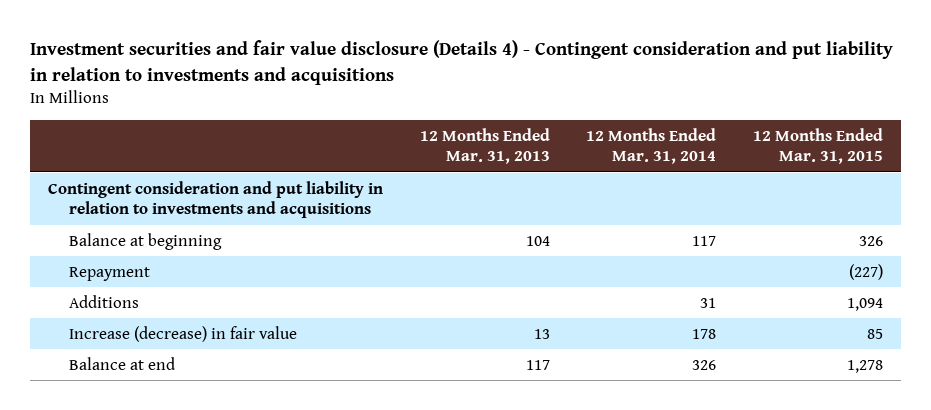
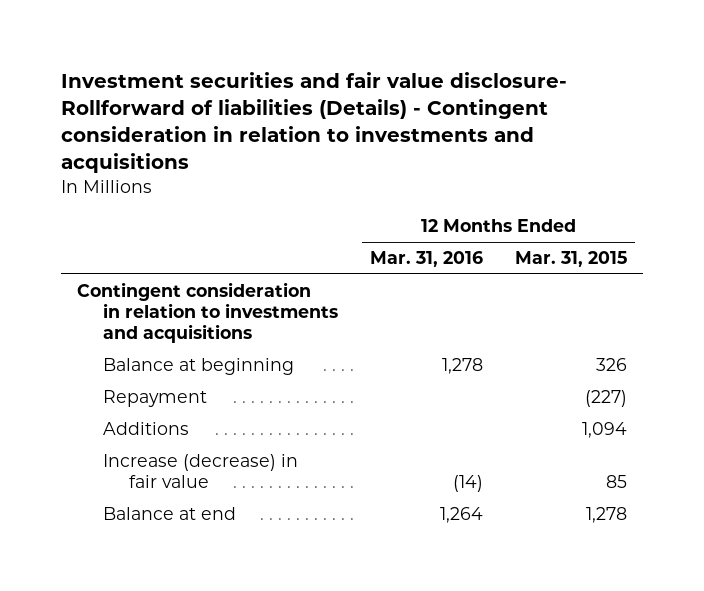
[29,40,893,85] Investment securities and fair value disclosure (Details 4) - Contingent consideration and put liability in relation to investments and acquisitions -> [60,71,567,174] Investment securities and fair value disclosure- Rollforward of liabilities (Details) - Contingent consideration in relation to investments and acquisitions
[419,127,550,164] 12 Months Ended Mar. 31, 2013 -> none
[586,127,717,164] 12 Months Ended Mar. 31, 2014 -> none
none -> [370,251,484,268] Mar. 31, 2016
[47,180,383,219] Contingent consideration and put liability in relation to investments and acquisitions -> [76,282,338,344] Contingent consideration in relation to investments and acquisitions

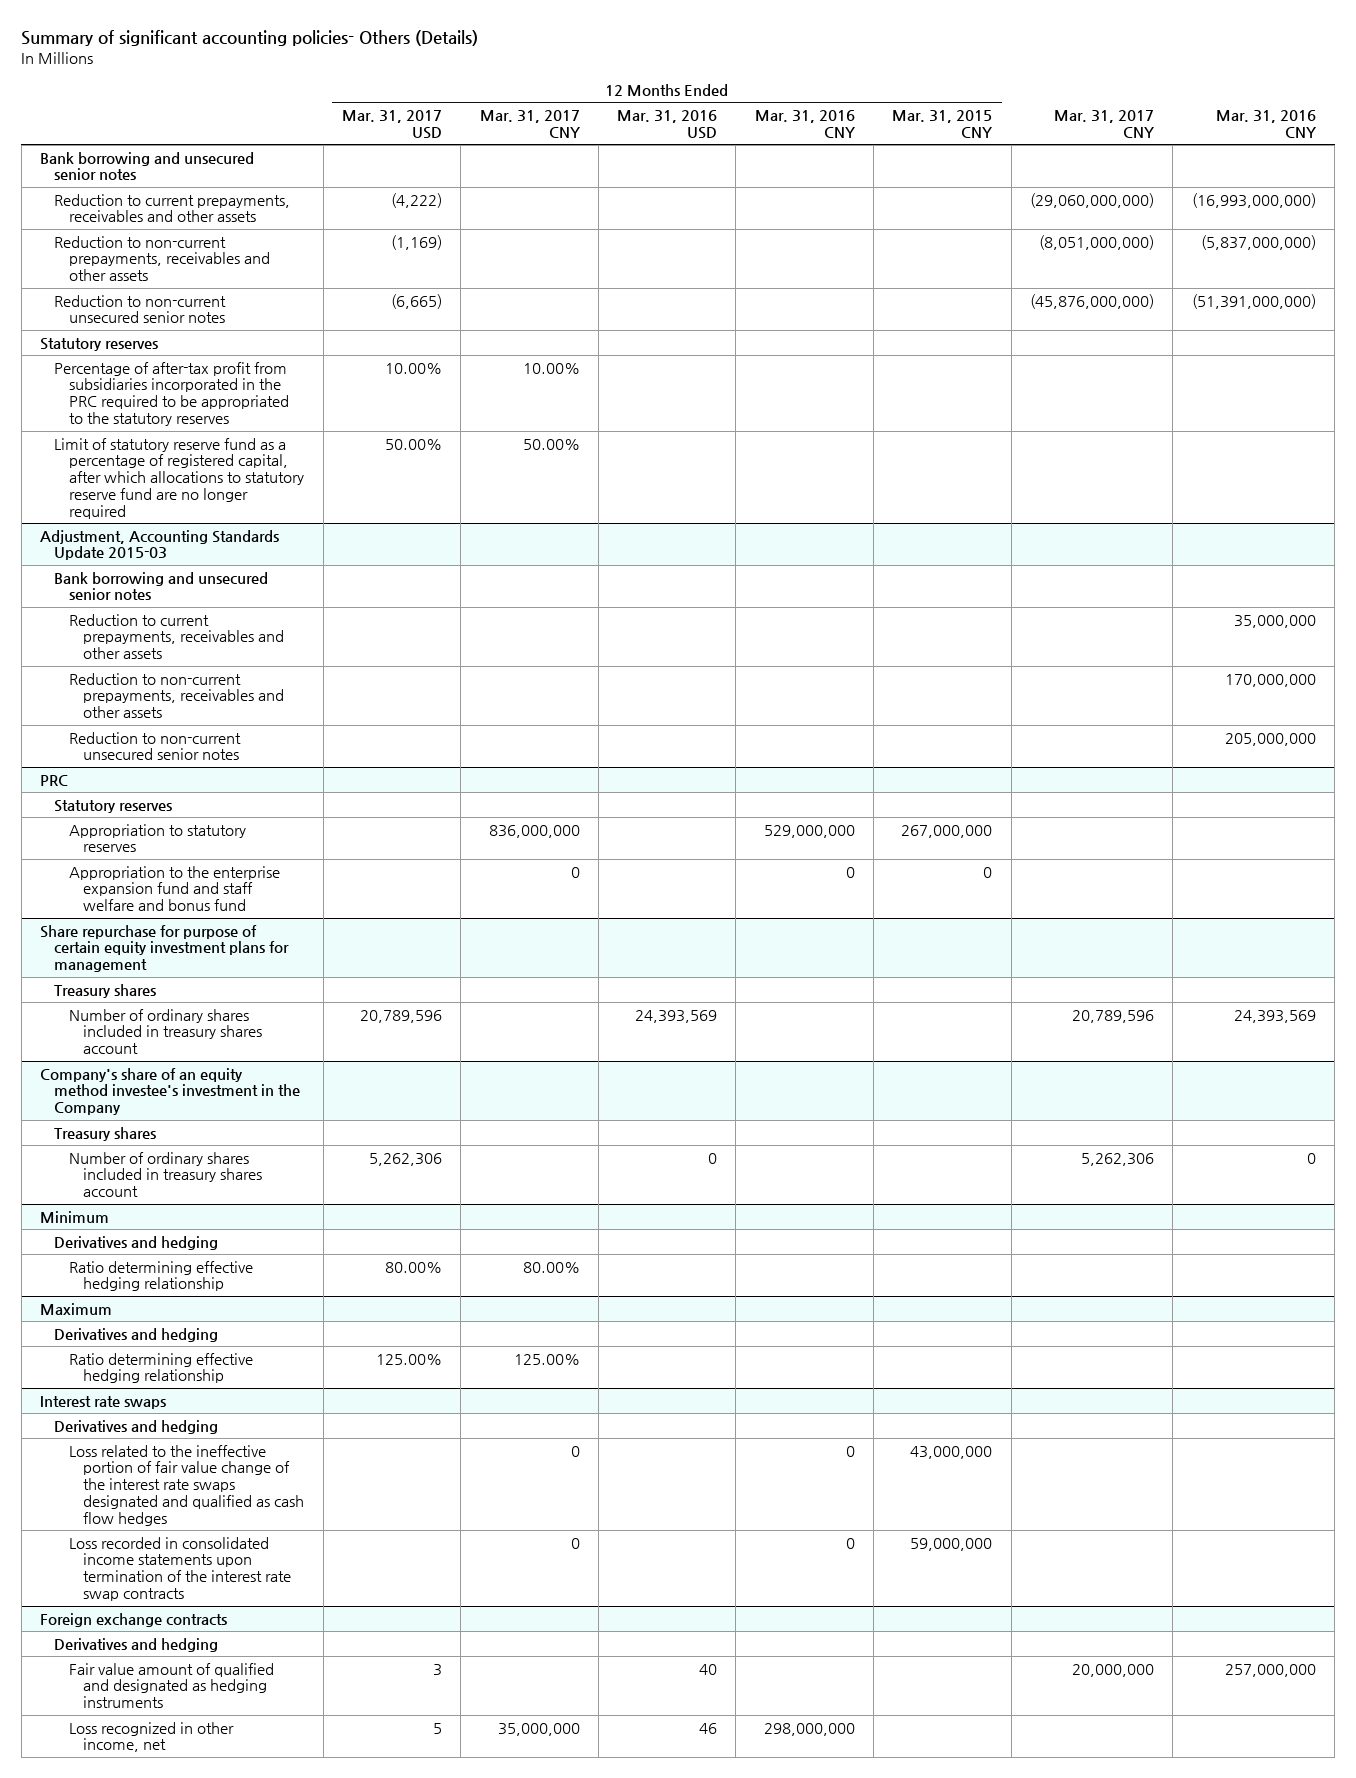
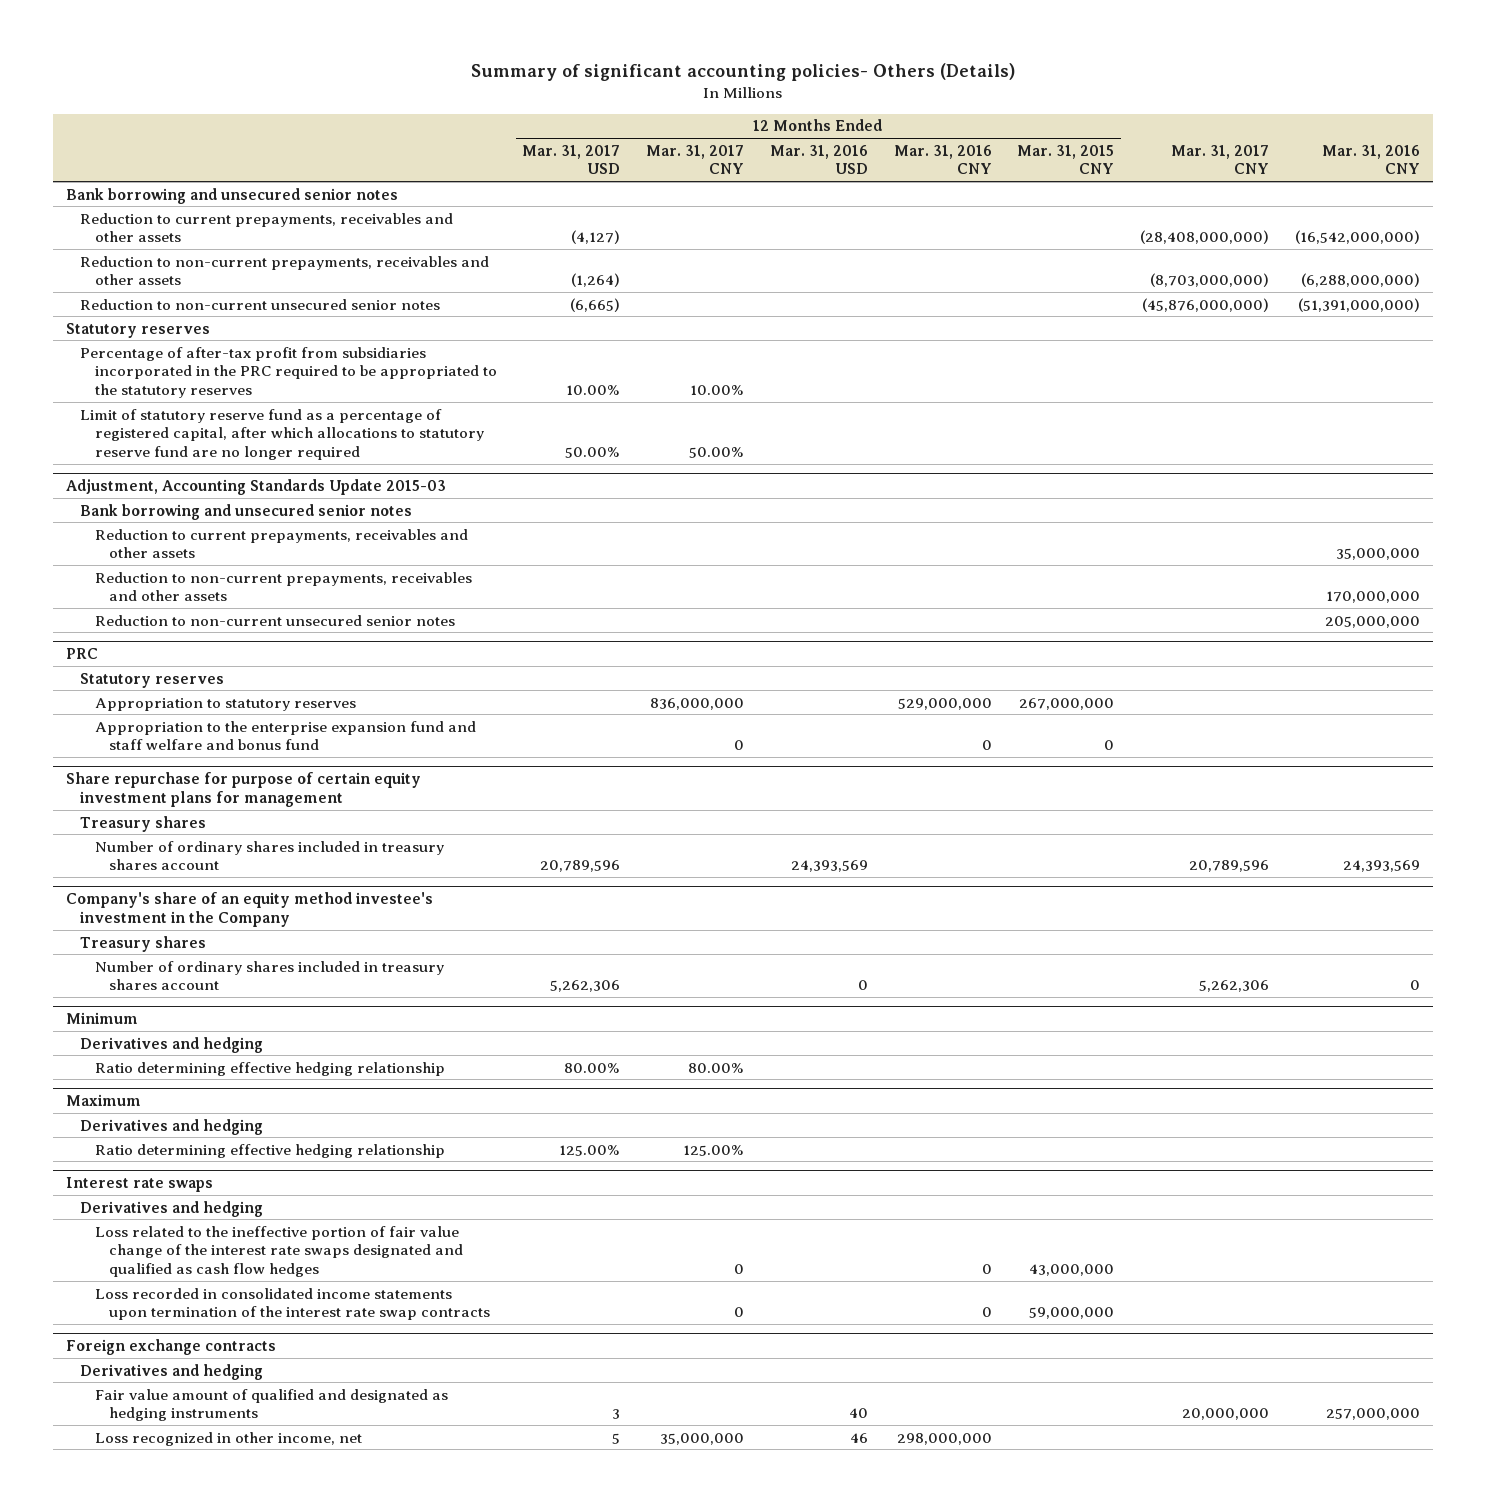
[390,192,442,208] (4,222) -> [571,230,621,245] (4,127)
[1030,192,1155,208] (29,060,000,000) -> [1140,230,1270,245] (28,408,000,000)
[1191,192,1316,208] (16,993,000,000) -> [1294,230,1420,245] (16,542,000,000)
[390,234,442,250] (1,169) -> [571,273,621,288] (1,264)
[1039,234,1155,250] (8,051,000,000) -> [1150,273,1270,288] (8,703,000,000)
[1200,234,1316,250] (5,837,000,000) -> [1300,273,1420,288] (6,288,000,000)

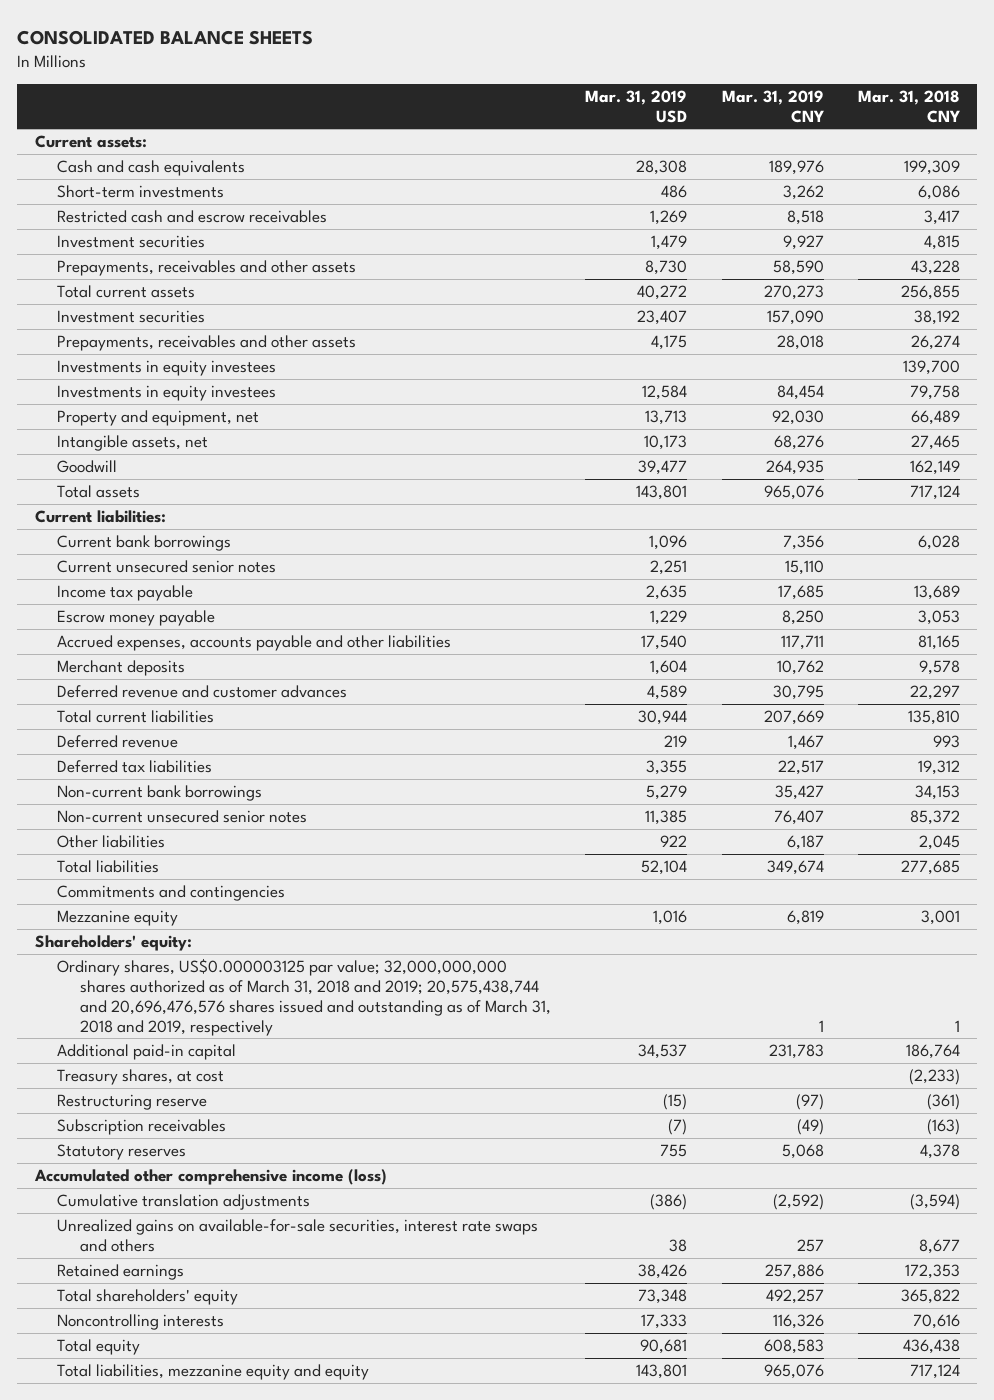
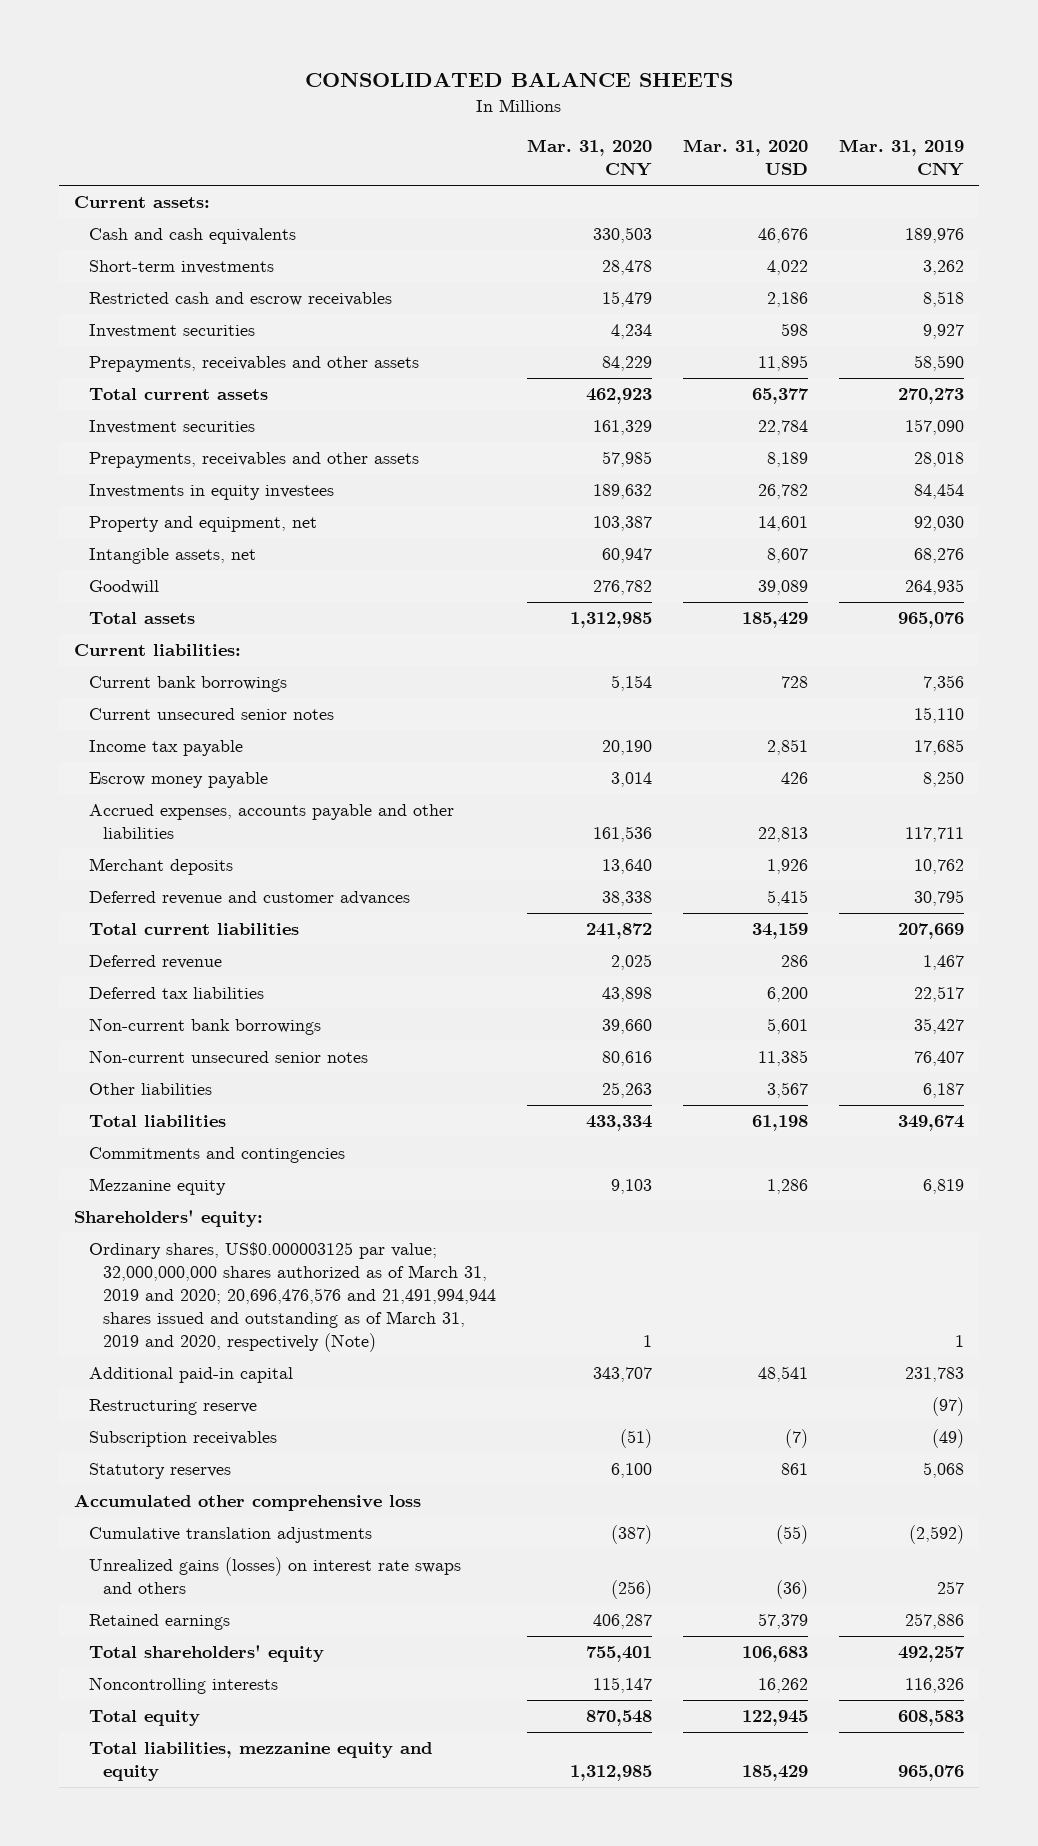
[585,89,688,123] Mar. 31, 2019 USD -> none
[857,89,960,123] Mar. 31, 2018 CNY -> none
none -> [527,139,653,177] Mar. 31, 2020 CNY
none -> [683,139,809,176] Mar. 31, 2020 USD
[57,360,277,377] Investments in equity investees -> none
[57,958,552,1036] Ordinary shares, US$0.000003125 par value; 32,000,000,000 shares authorized as of March 31, 2018 and 2019; 20,575,438,744 and 20,696,476,576 shares issued and outstanding as of March 31, 2018 and 2019, respectively -> [88,1242,497,1352] Ordinary shares, US$0.000003125 par value; 32,000,000,000 shares authorized as of March 31, 2019 and 2020; 20,696,476,576 and 21,491,994,944 shares issued and outstanding as of March 31, 2019 and 2020, respectively (Note)
[57,1069,225,1086] Treasury shares, at cost -> none
[33,1169,387,1186] Accumulated other comprehensive income (loss) -> [74,1494,422,1512] Accumulated other comprehensive loss
[57,1219,539,1252] Unrealized gains on available-for-sale securities, interest rate swaps and others -> [88,1557,461,1595] Unrealized gains (losses) on interest rate swaps and others

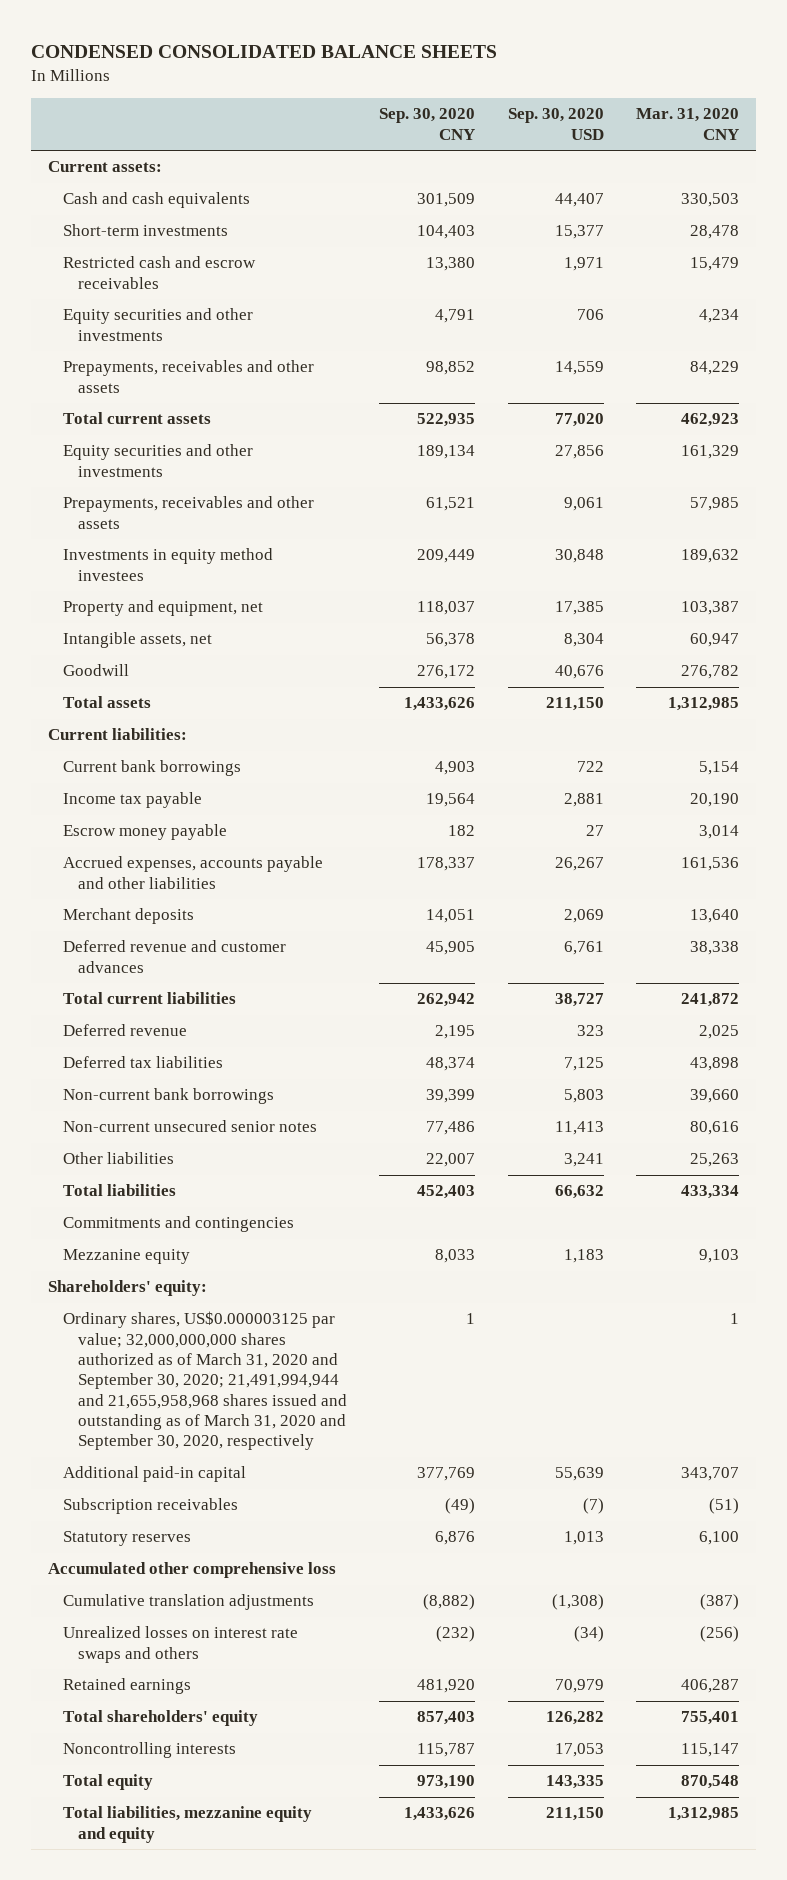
[305,72,734,88] CONSOLIDATED BALANCE SHEETS -> [31,44,498,58] CONDENSED CONSOLIDATED BALANCE SHEETS
[683,139,809,176] Mar. 31, 2020 USD -> none
[838,139,964,177] Mar. 31, 2019 CNY -> none
none -> [379,108,476,140] Sep. 30, 2020 CNY
none -> [507,108,604,140] Sep. 30, 2020 USD
[88,324,255,339] Investment securities -> [62,308,253,341] Equity securities and other investments
[88,420,255,435] Investment securities -> [62,444,253,477] Equity securities and other investments
[88,484,334,501] Investments in equity investees -> [62,548,273,581] Investments in equity method investees
[88,708,334,721] Current unsecured senior notes -> none
[88,1242,497,1352] Ordinary shares, US$0.000003125 par value; 32,000,000,000 shares authorized as of March 31, 2019 and 2020; 20,696,476,576 and 21,491,994,944 shares issued and outstanding as of March 31, 2019 and 2020, respectively (Note) -> [62,1311,347,1451] Ordinary shares, US$0.000003125 par value; 32,000,000,000 shares authorized as of March 31, 2020 and September 30, 2020; 21,491,994,944 and 21,655,958,968 shares issued and outstanding as of March 31, 2020 and September 30, 2020, respectively
[88,1399,257,1416] Restructuring reserve -> none
[88,1557,461,1595] Unrealized gains (losses) on interest rate swaps and others -> [62,1626,298,1663] Unrealized losses on interest rate swaps and others

